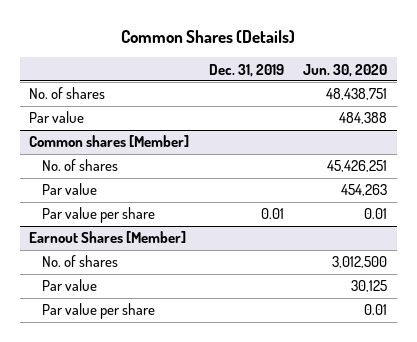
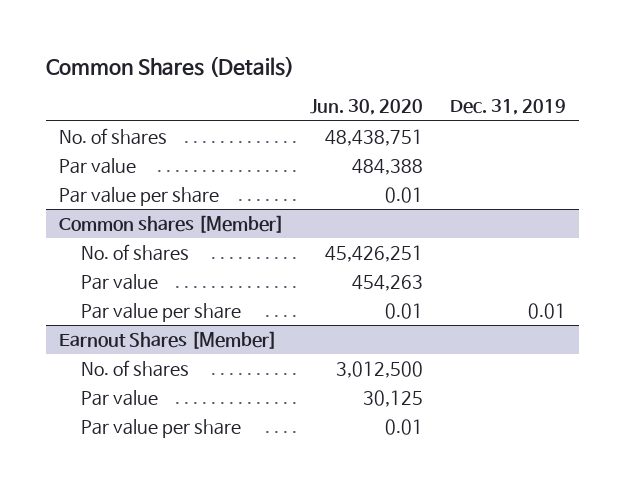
none -> [59,186,220,206] Par value per share

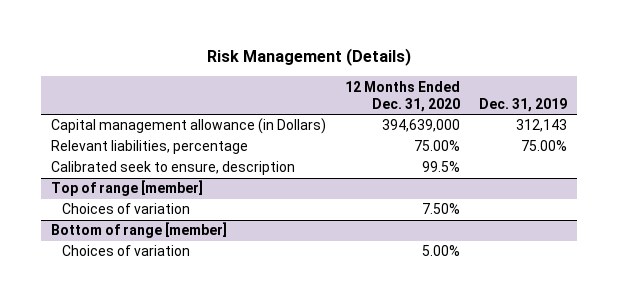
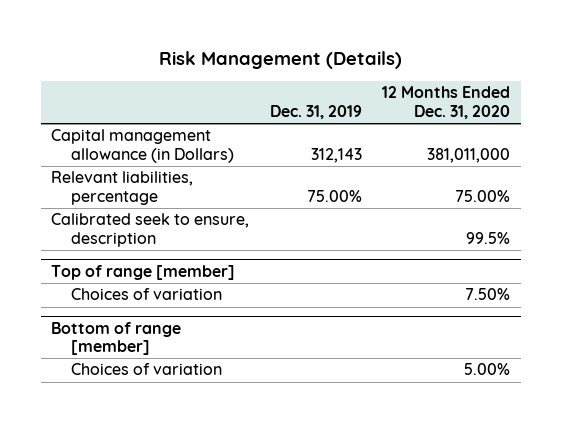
[381,119,460,133] 394,639,000 -> [427,147,511,163] 381,011,000

